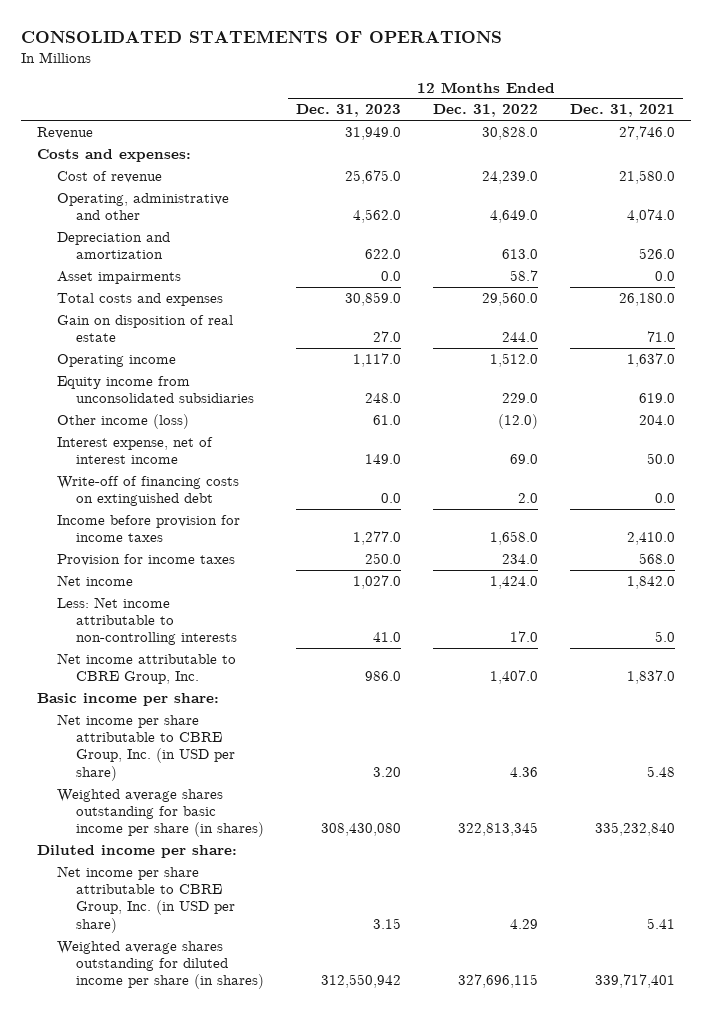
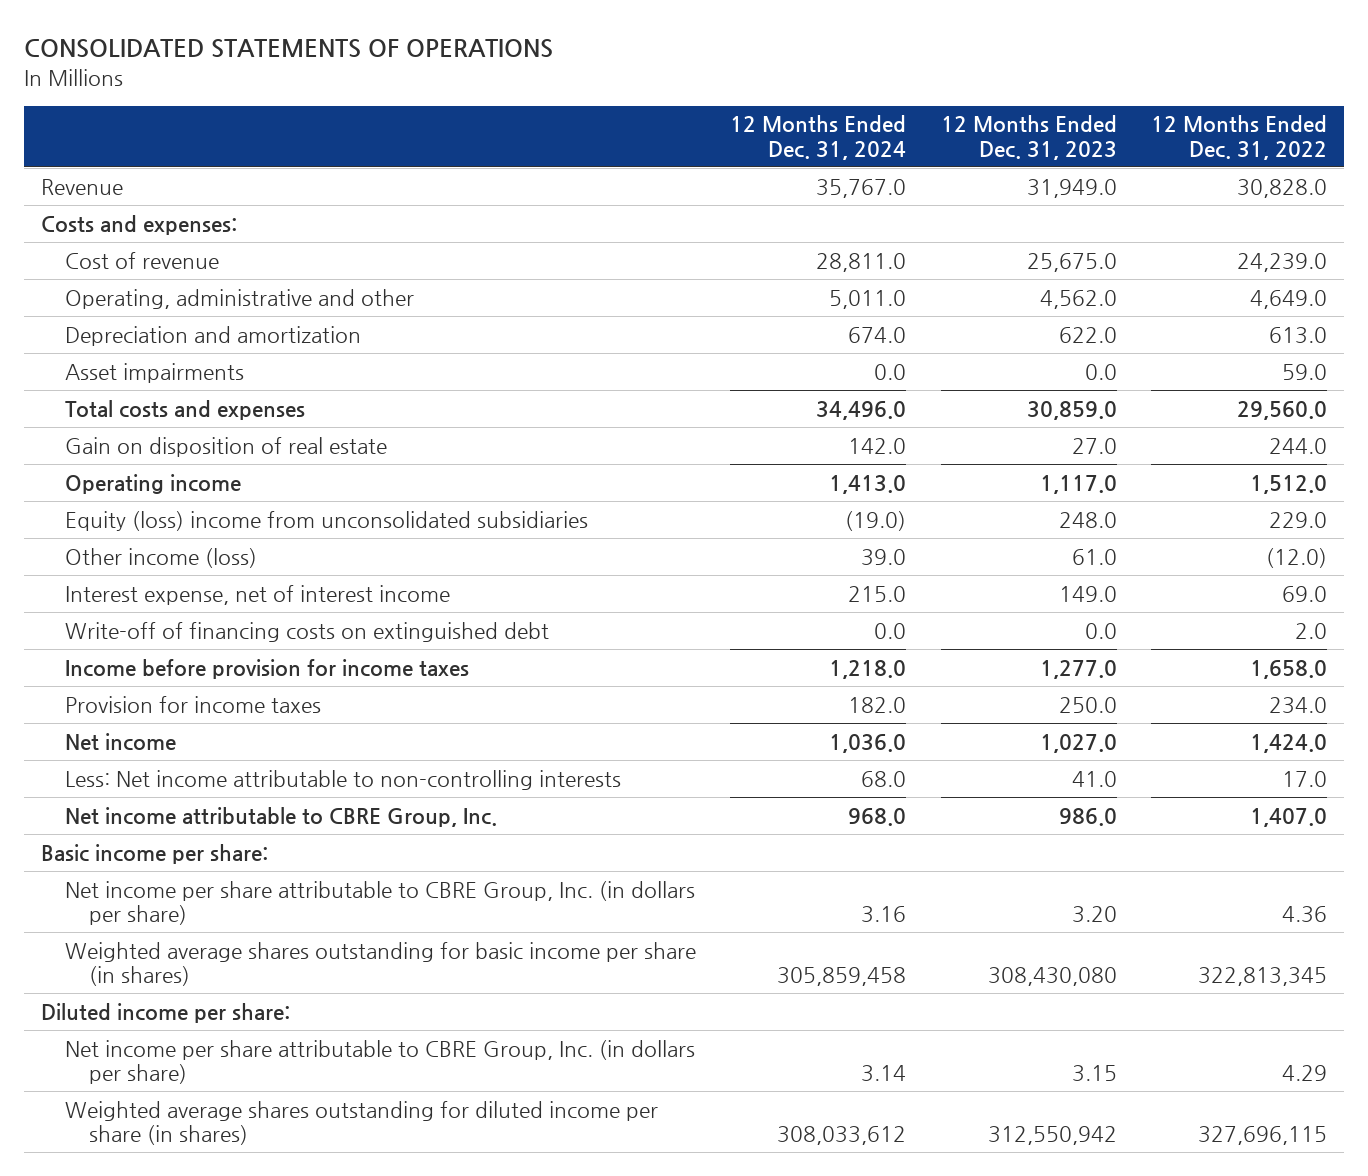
[570,104,676,118] Dec. 31, 2021 -> none
none -> [730,115,907,160] 12 Months Ended Dec. 31, 2024
[510,269,539,281] 58.7 -> [1281,363,1327,380] 59.0
[56,375,255,404] Equity income from unconsolidated subsidiaries -> [64,510,588,531] Equity (loss) income from unconsolidated subsidiaries
[56,713,236,781] Net income per share attributable to CBRE Group, Inc. (in USD per share) -> [64,880,695,926] Net income per share attributable to CBRE Group, Inc. (in dollars per share)
[56,865,236,933] Net income per share attributable to CBRE Group, Inc. (in USD per share) -> [64,1039,695,1085] Net income per share attributable to CBRE Group, Inc. (in dollars per share)

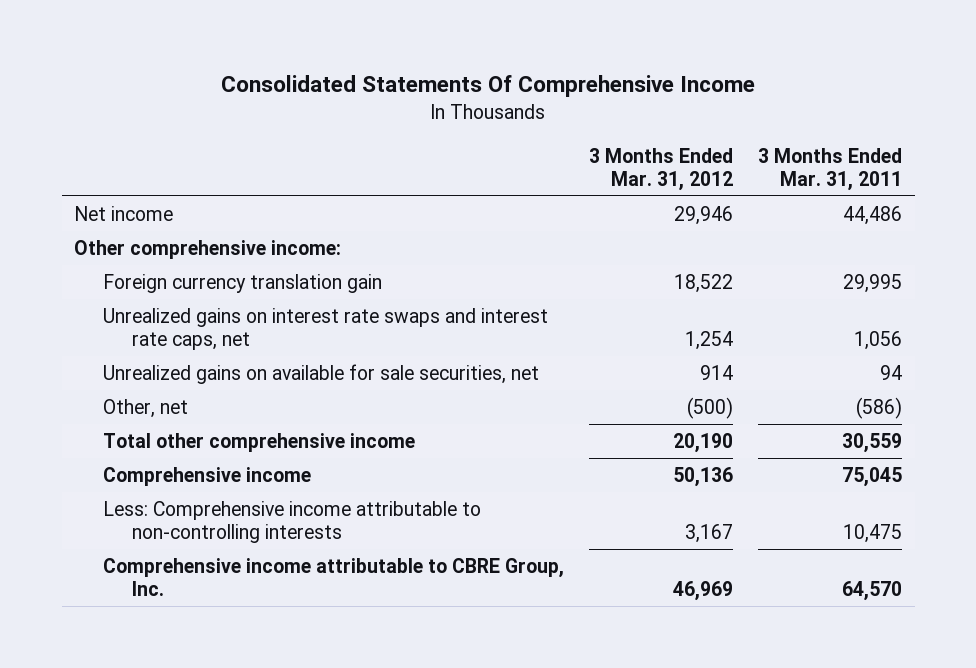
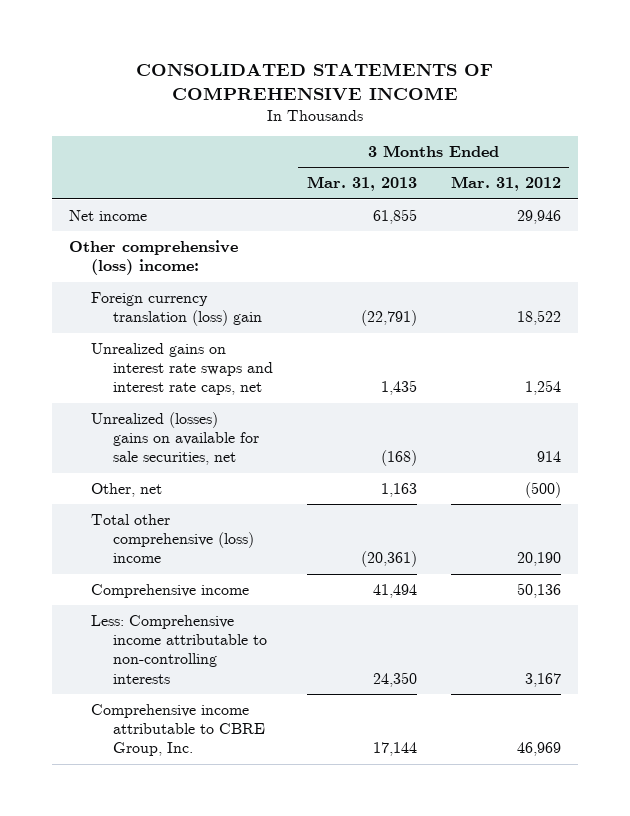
[221,75,756,98] Consolidated Statements Of Comprehensive Income -> [135,62,493,100] CONSOLIDATED STATEMENTS OF COMPREHENSIVE INCOME
[758,147,903,191] 3 Months Ended Mar. 31, 2011 -> none
none -> [306,176,417,192] Mar. 31, 2013
[74,239,342,259] Other comprehensive income: -> [68,240,238,276] Other comprehensive (loss) income:
[103,273,383,293] Foreign currency translation gain -> [90,292,262,327] Foreign currency translation (loss) gain
[103,363,540,384] Unrealized gains on available for sale securities, net -> [90,412,259,466] Unrealized (losses) gains on available for sale securities, net
[103,432,416,452] Total other comprehensive income -> [90,514,254,564] Total other comprehensive (loss) income

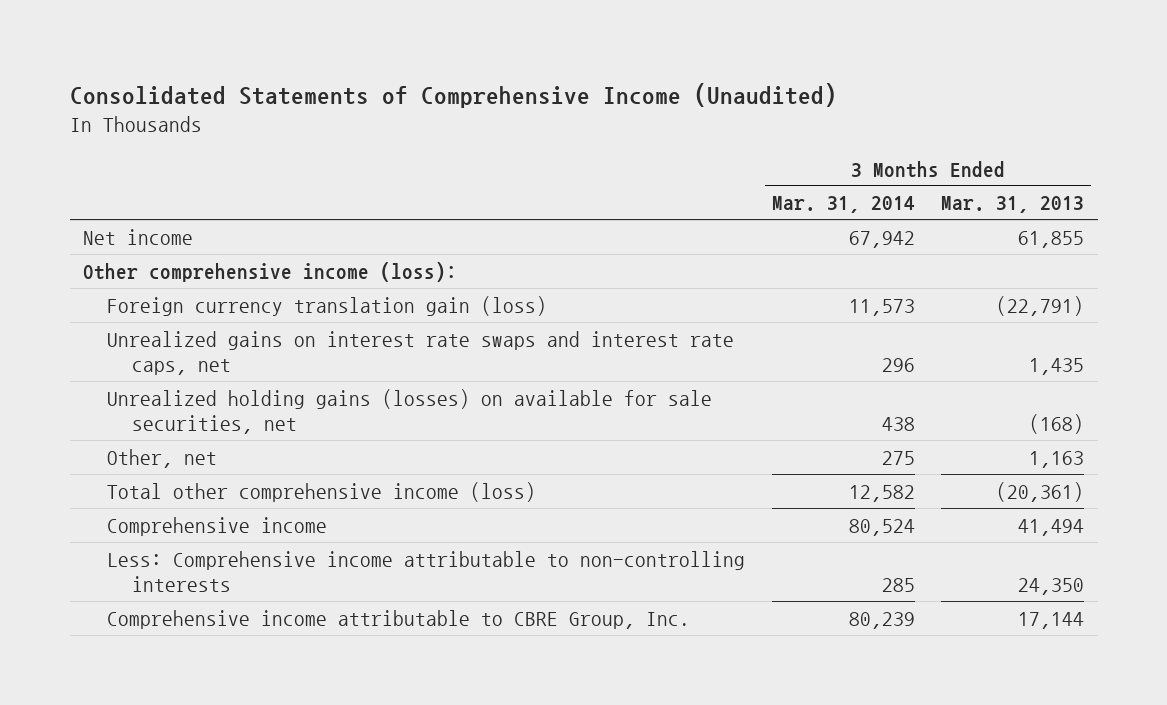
[135,62,493,100] CONSOLIDATED STATEMENTS OF COMPREHENSIVE INCOME -> [69,82,837,108] Consolidated Statements of Comprehensive Income (Unaudited)
[450,176,561,192] Mar. 31, 2012 -> none
none -> [771,196,915,214] Mar. 31, 2014
[68,240,238,276] Other comprehensive (loss) income: -> [83,261,458,282] Other comprehensive income (loss):
[90,292,262,327] Foreign currency translation (loss) gain -> [107,295,548,316] Foreign currency translation gain (loss)
[90,412,259,466] Unrealized (losses) gains on available for sale securities, net -> [107,388,713,434] Unrealized holding gains (losses) on available for sale securities, net
[90,514,254,564] Total other comprehensive (loss) income -> [107,481,537,502] Total other comprehensive income (loss)

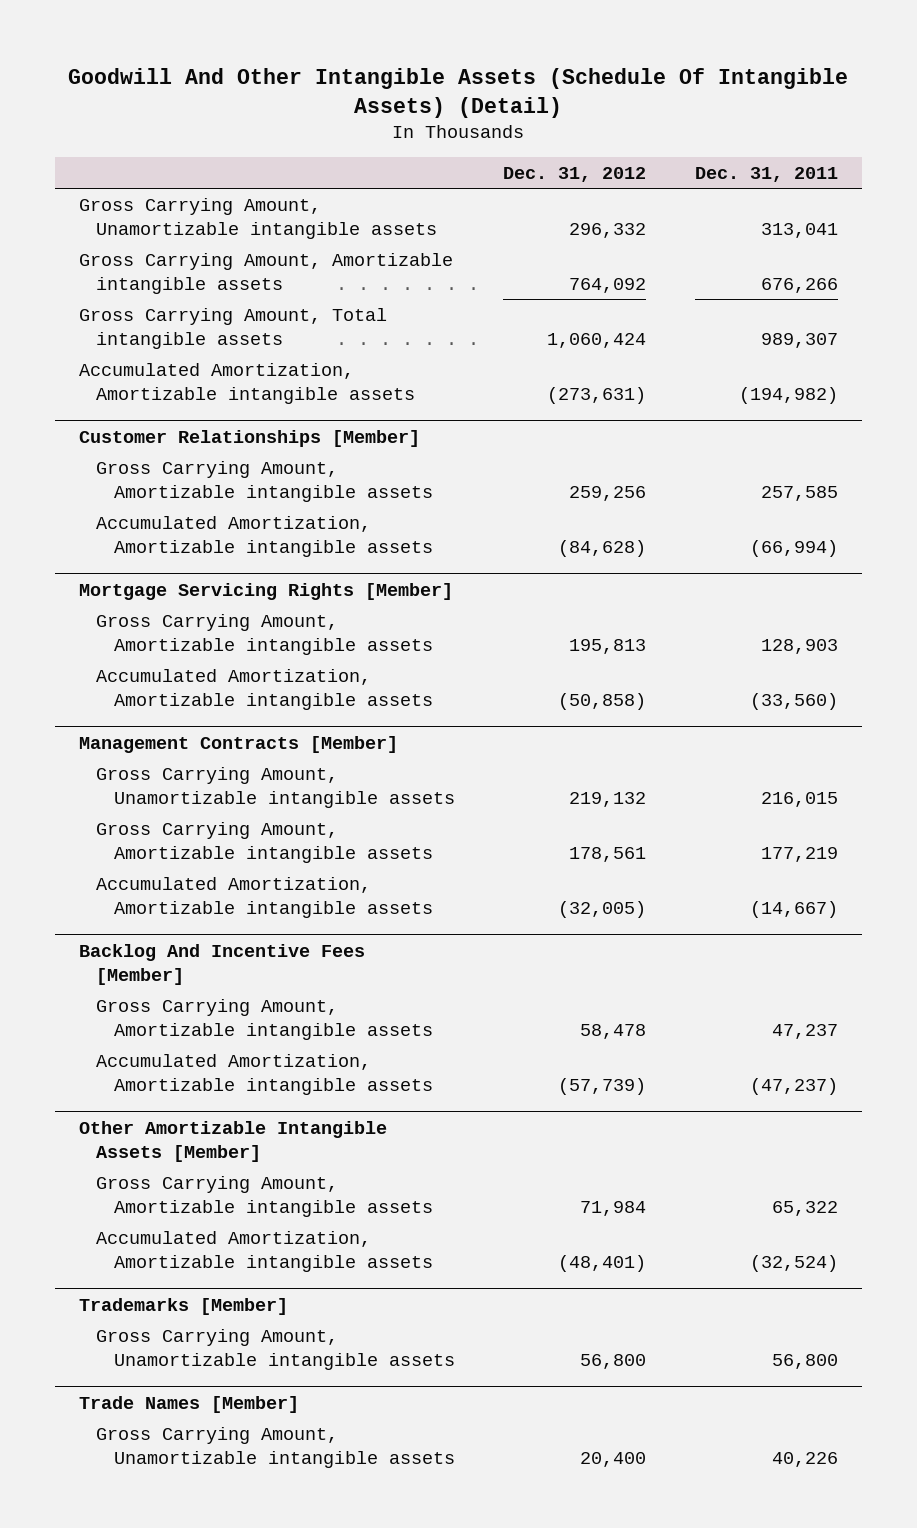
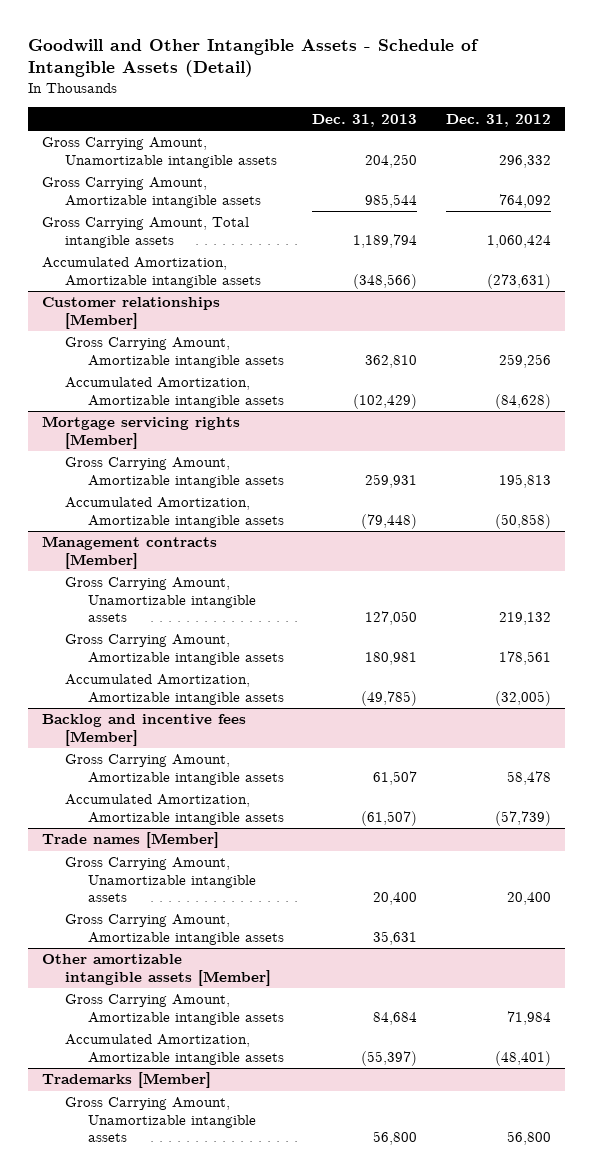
[68,67,849,118] Goodwill And Other Intangible Assets (Schedule Of Intangible Assets) (Detail) -> [27,38,479,78] Goodwill and Other Intangible Assets - Schedule of Intangible Assets (Detail)
[694,166,838,182] Dec. 31, 2011 -> none
none -> [312,113,418,127] Dec. 31, 2013
[78,429,420,447] Customer Relationships [Member] -> [42,297,221,329] Customer relationships [Member]
[78,582,453,600] Mortgage Servicing Rights [Member] -> [42,416,241,449] Mortgage servicing rights [Member]
[78,735,398,753] Management Contracts [Member] -> [42,536,218,569] Management contracts [Member]
[78,943,365,985] Backlog And Incentive Fees [Member] -> [42,714,247,746] Backlog and incentive fees [Member]
none -> [42,832,220,849] Trade names [Member]
none -> [64,857,256,902] Gross Carrying Amount, Unamortizable intangible assets
none -> [64,914,284,945] Gross Carrying Amount, Amortizable intangible assets
[78,1120,387,1162] Other Amortizable Intangible Assets [Member] -> [42,954,271,986] Other amortizable intangible assets [Member]
[78,1395,299,1413] Trade Names [Member] -> none
[96,1426,455,1468] Gross Carrying Amount, Unamortizable intangible assets -> none

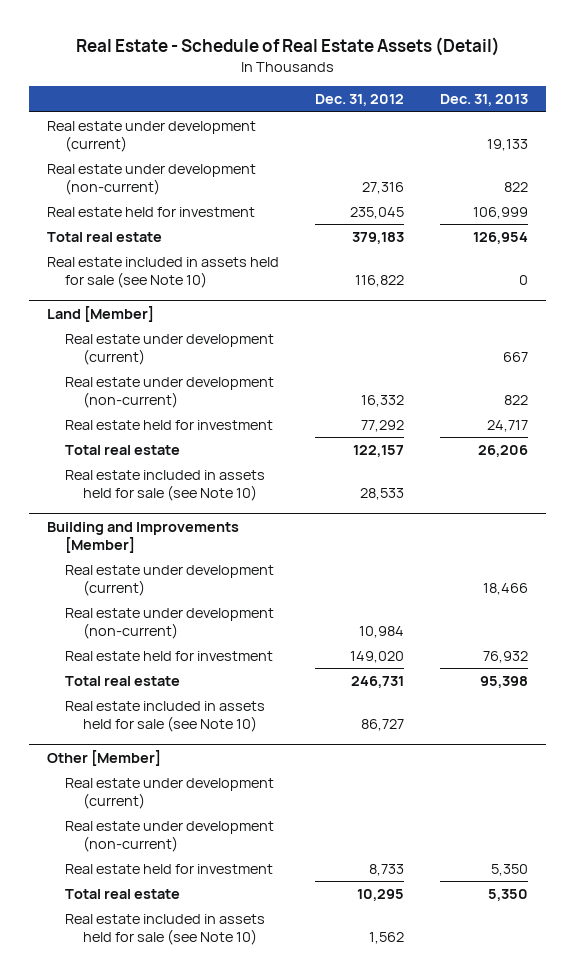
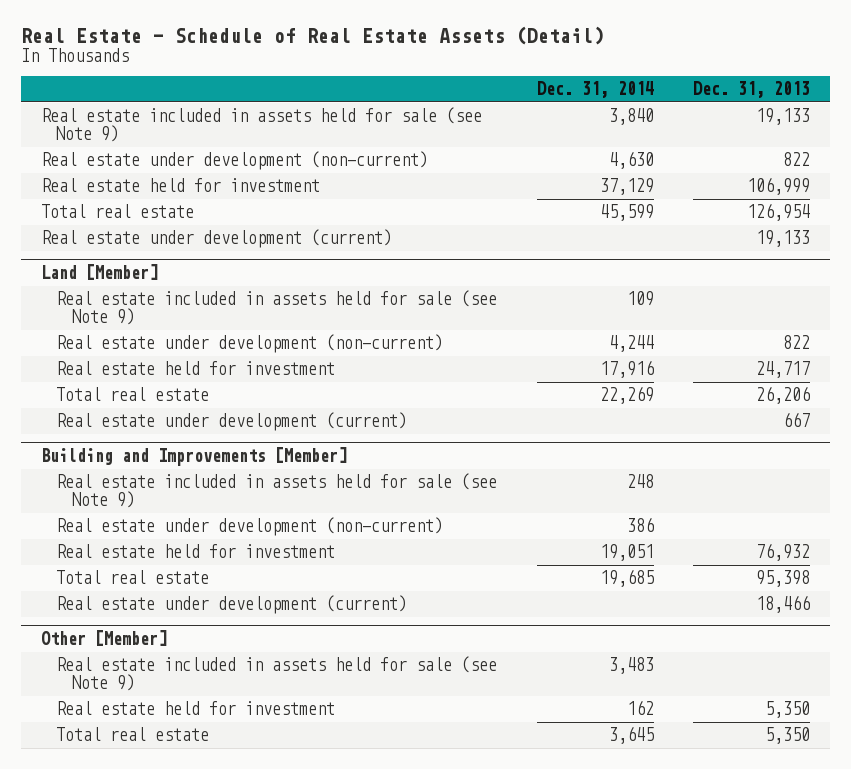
[315,94,405,107] Dec. 31, 2012 -> none
none -> [536,81,654,99] Dec. 31, 2014
none -> [40,107,482,143] Real estate included in assets held for sale (see Note 9)
[47,256,280,288] Real estate included in assets held for sale (see Note 10) -> none
[47,120,257,152] Real estate under development (current) -> [40,229,392,249] Real estate under development (current)
none -> [56,290,498,326] Real estate included in assets held for sale (see Note 9)
[65,469,266,501] Real estate included in assets held for sale (see Note 10) -> none
[65,333,275,365] Real estate under development (current) -> [56,412,408,432] Real estate under development (current)
none -> [56,473,498,509] Real estate included in assets held for sale (see Note 9)
[65,700,266,732] Real estate included in assets held for sale (see Note 10) -> none
[65,564,275,596] Real estate under development (current) -> [56,595,408,615] Real estate under development (current)
[65,777,275,809] Real estate under development (current) -> none
[65,820,275,852] Real estate under development (non-current) -> none
none -> [56,656,498,692] Real estate included in assets held for sale (see Note 9)
[65,913,266,945] Real estate included in assets held for sale (see Note 10) -> none

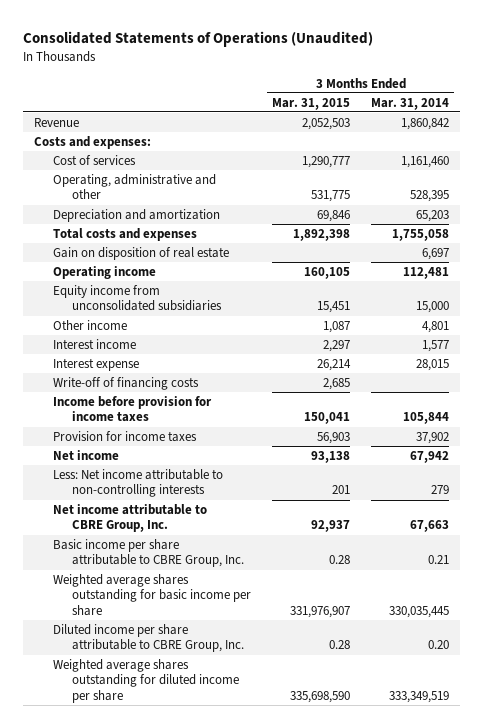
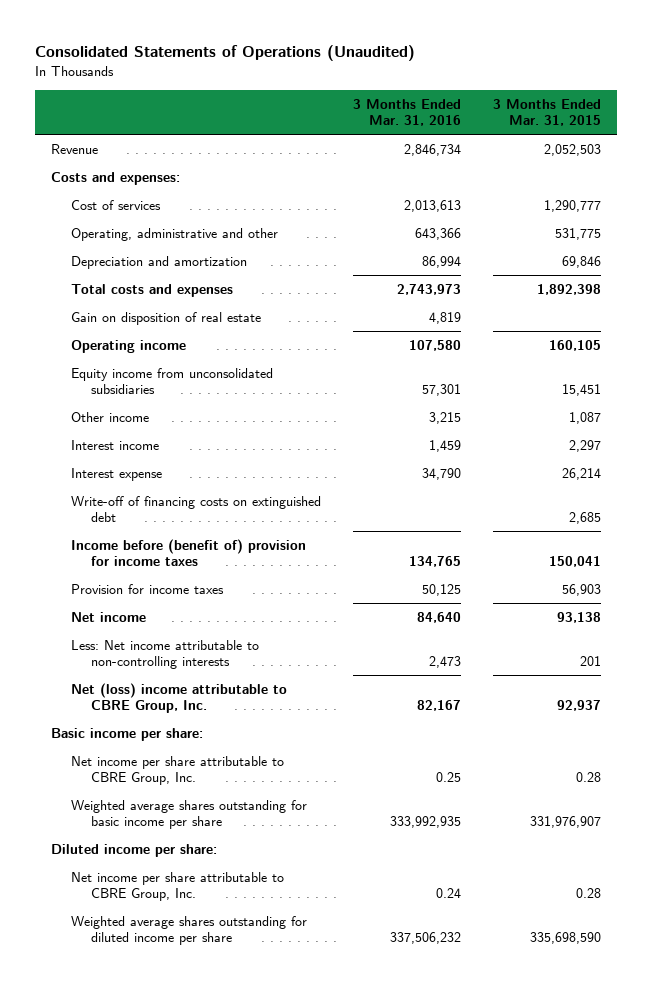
[371,97,450,110] Mar. 31, 2014 -> none
none -> [352,98,461,127] 3 Months Ended Mar. 31, 2016
[52,376,199,390] Write-off of financing costs -> [71,495,322,523] Write-off of financing costs on extinguished debt
[52,395,212,423] Income before provision for income taxes -> [71,538,307,567] Income before (benefit of) provision for income taxes
[52,503,207,533] Net income attributable to CBRE Group, Inc. -> [71,682,288,714] Net (loss) income attributable to CBRE Group, Inc.
none -> [51,727,204,741] Basic income per share:
[52,538,244,568] Basic income per share attributable to CBRE Group, Inc. -> [71,755,285,786] Net income per share attributable to CBRE Group, Inc.
none -> [51,843,218,857] Diluted income per share:
[52,623,244,653] Diluted income per share attributable to CBRE Group, Inc. -> [71,871,285,902] Net income per share attributable to CBRE Group, Inc.

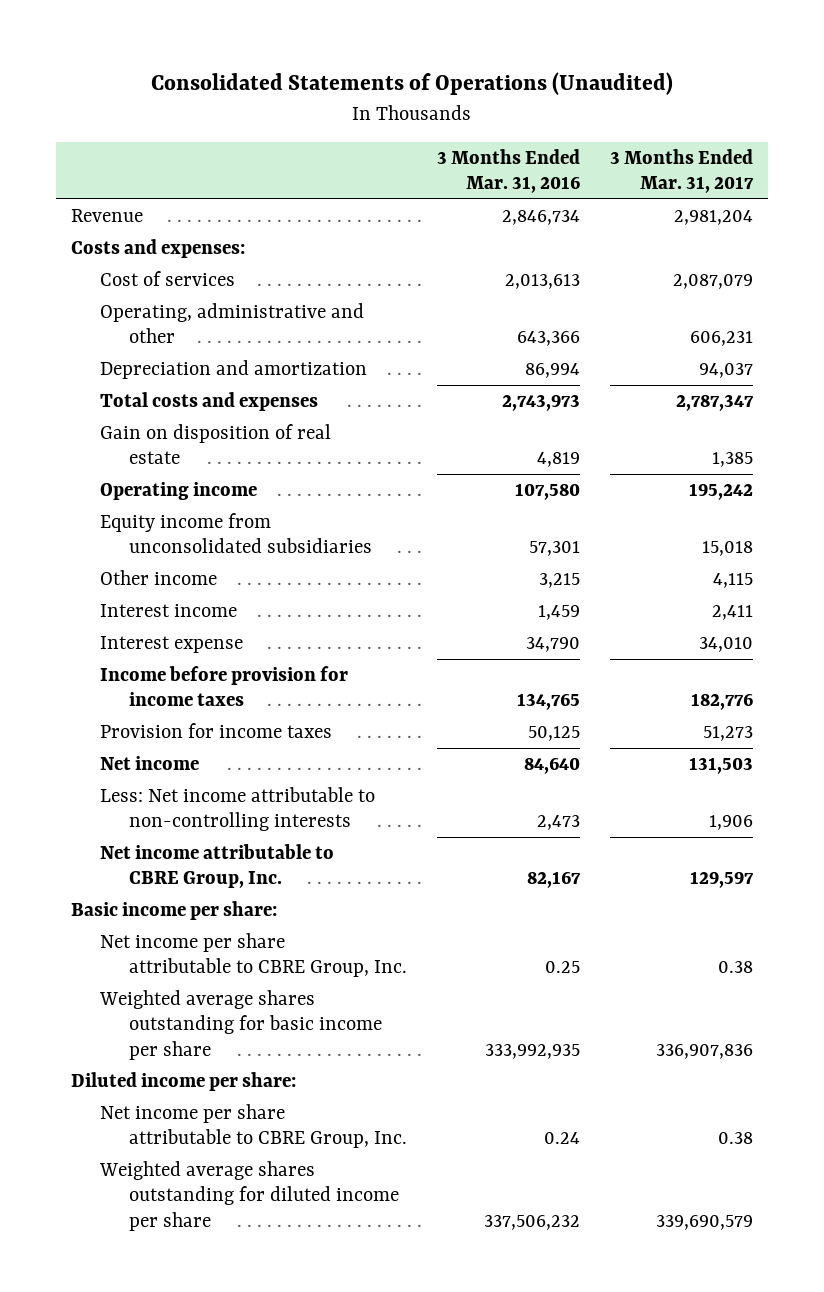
[492,98,601,127] 3 Months Ended Mar. 31, 2015 -> none
none -> [609,149,754,194] 3 Months Ended Mar. 31, 2017
[71,495,322,523] Write-off of financing costs on extinguished debt -> none
[71,538,307,567] Income before (benefit of) provision for income taxes -> [100,666,349,707] Income before provision for income taxes
[71,682,288,714] Net (loss) income attributable to CBRE Group, Inc. -> [100,844,335,889] Net income attributable to CBRE Group, Inc.

